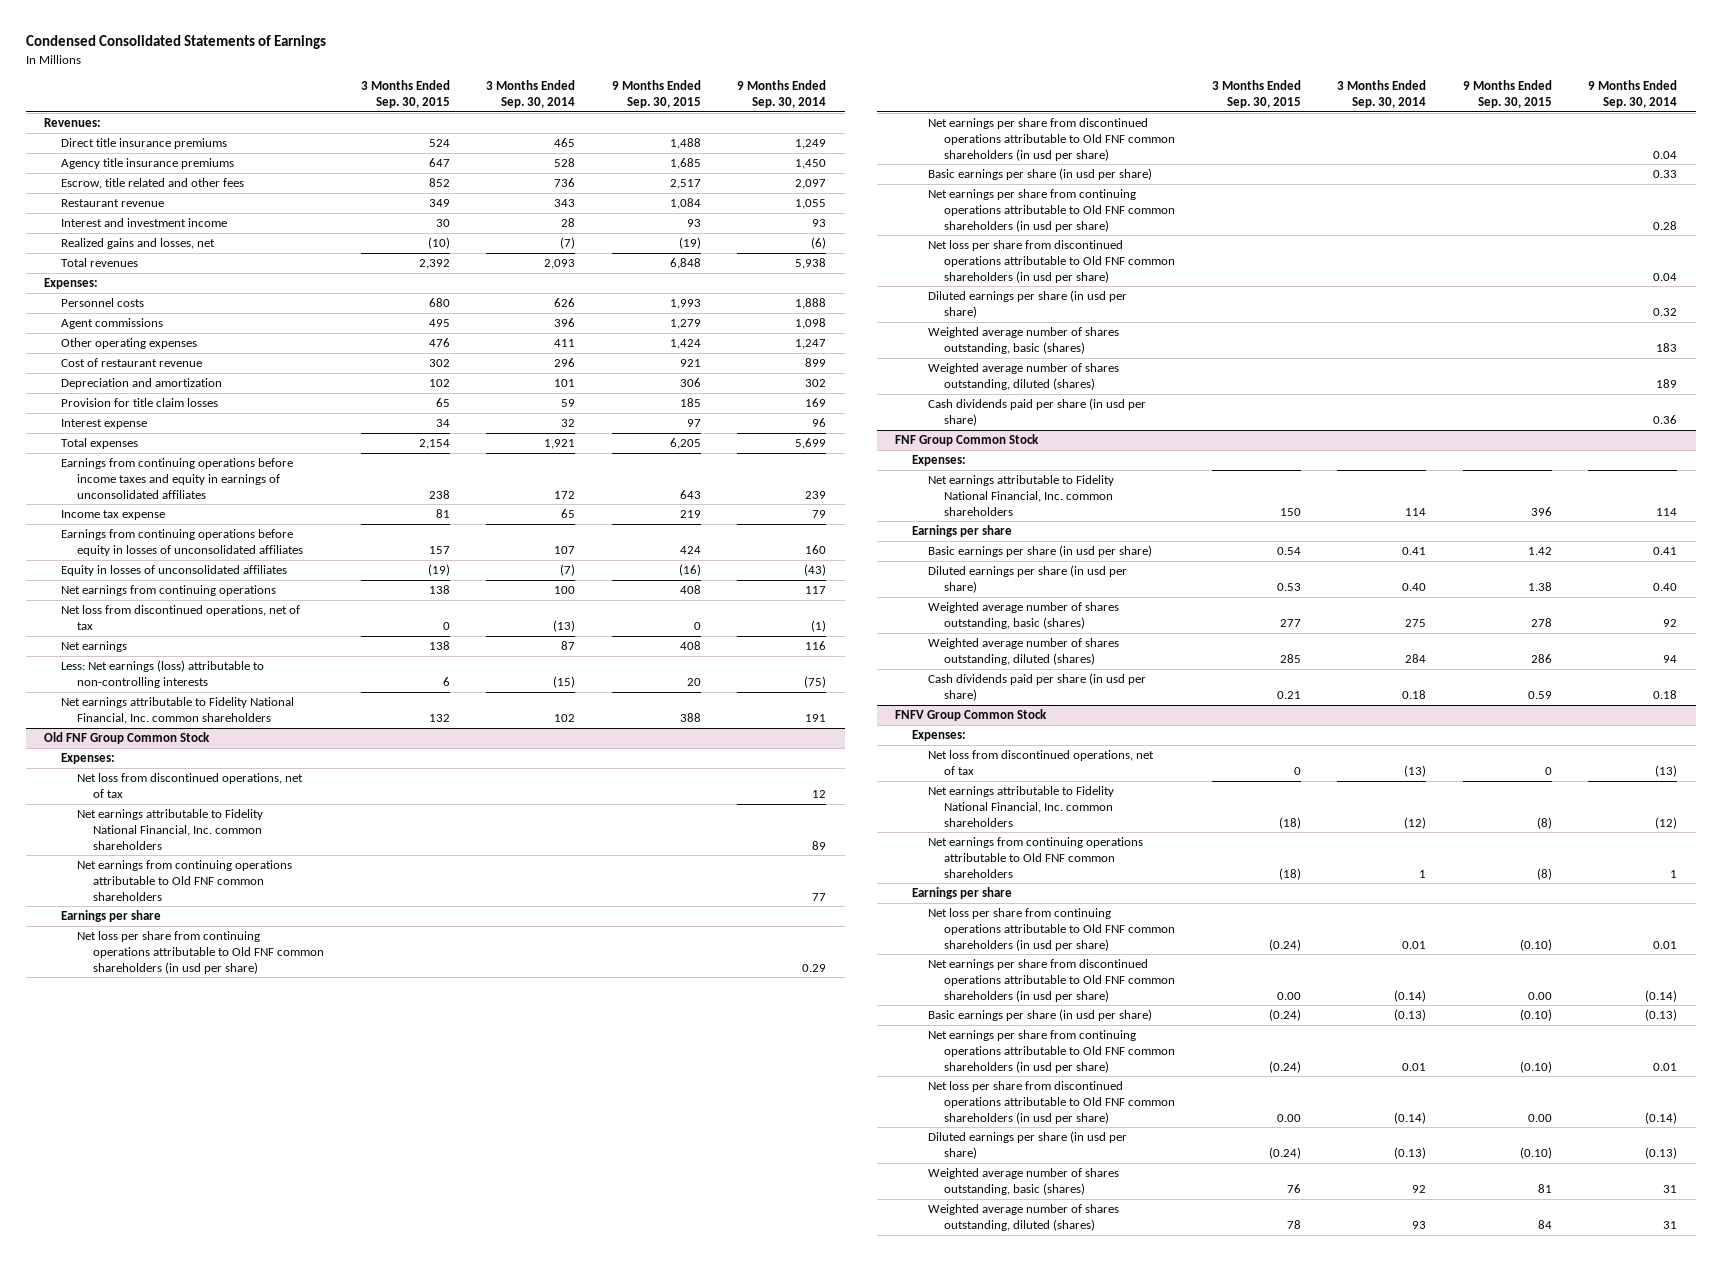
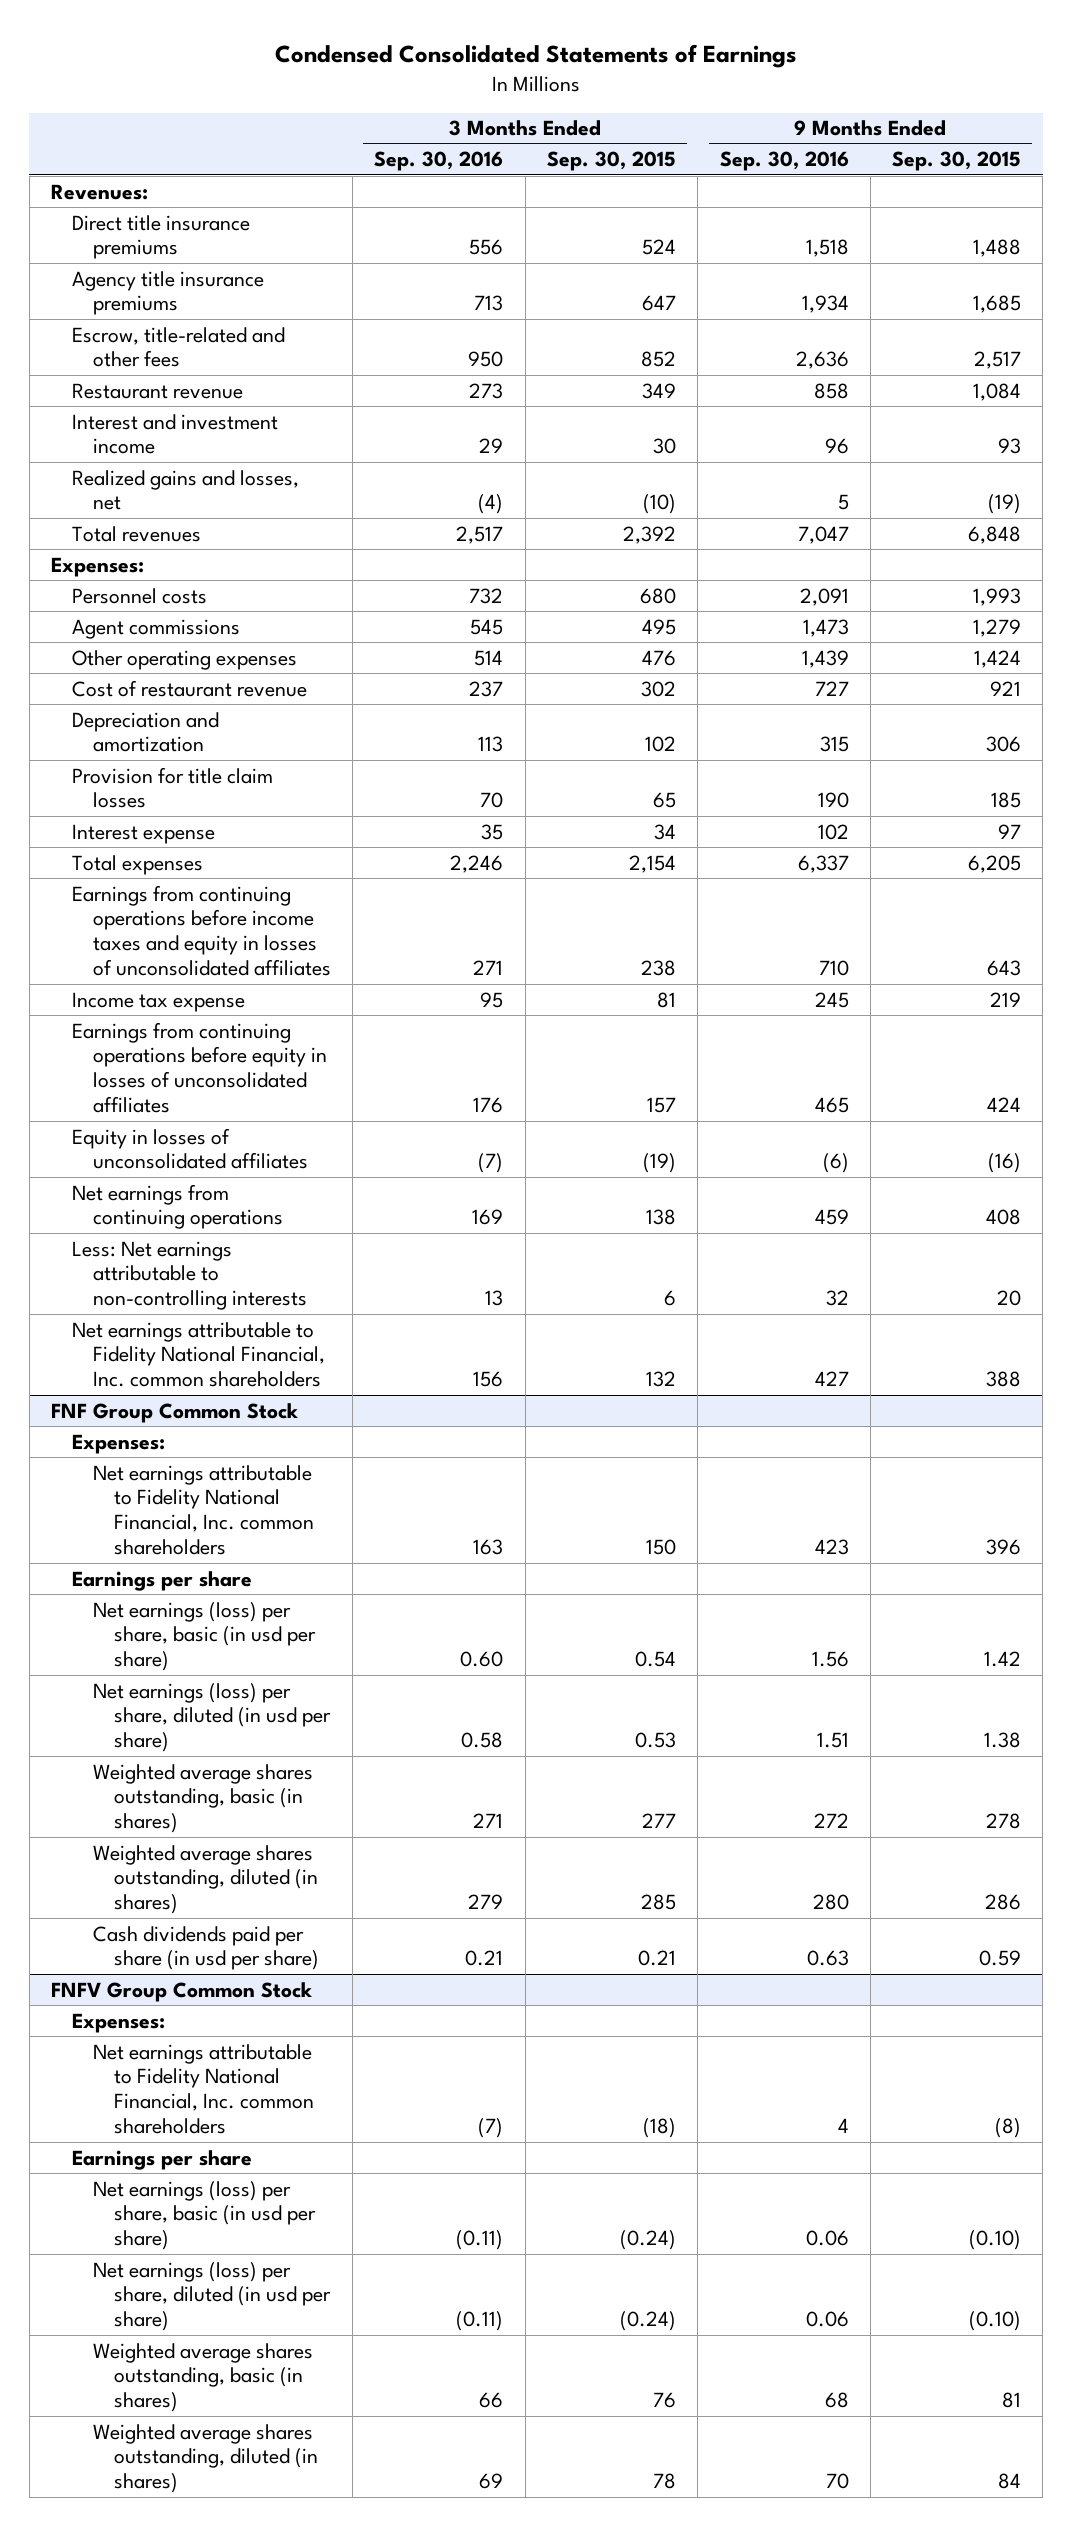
[486,80,576,109] 3 Months Ended Sep. 30, 2014 -> none
[737,80,827,109] 9 Months Ended Sep. 30, 2014 -> none
none -> [374,151,504,172] Sep. 30, 2016
none -> [719,151,849,172] Sep. 30, 2016
[60,178,244,190] Escrow, title related and other fees -> [71,326,285,368] Escrow, title-related and other fees
[60,458,293,499] Earnings from continuing operations before income taxes and equity in earnings of unconsolidated affiliates -> [71,884,331,977] Earnings from continuing operations before income taxes and equity in losses of unconsolidated affiliates
[60,605,300,630] Net loss from discontinued operations, net of tax -> none
[60,641,127,653] Net earnings -> none
[60,660,264,688] Less: Net earnings (loss) attributable to non-controlling interests -> [71,1240,307,1311] Less: Net earnings attributable to non-controlling interests
[44,732,211,745] Old FNF Group Common Stock -> none
[60,753,115,765] Expenses: -> none
[76,773,303,798] Net loss from discontinued operations, net of tax -> none
[76,809,263,850] Net earnings attributable to Fidelity National Financial, Inc. common shareholders -> none
[76,860,292,901] Net earnings from continuing operations attributable to Old FNF common shareholders -> none
[60,910,161,923] Earnings per share -> none
[76,931,325,974] Net loss per share from continuing operations attributable to Old FNF common shareholders (in usd per share) -> none
[927,118,1175,161] Net earnings per share from discontinued operations attributable to Old FNF common shareholders (in usd per share) -> none
[927,168,1152,181] Basic earnings per share (in usd per share) -> none
[927,189,1175,232] Net earnings per share from continuing operations attributable to Old FNF common shareholders (in usd per share) -> none
[927,240,1175,283] Net loss per share from discontinued operations attributable to Old FNF common shareholders (in usd per share) -> none
[927,290,1127,318] Diluted earnings per share (in usd per share) -> none
[927,327,1119,354] Weighted average number of shares outstanding, basic (shares) -> none
[927,363,1119,390] Weighted average number of shares outstanding, diluted (shares) -> none
[927,398,1146,426] Cash dividends paid per share (in usd per share) -> none
[927,545,1152,558] Basic earnings per share (in usd per share) -> [92,1601,316,1672] Net earnings (loss) per share, basic (in usd per share)
[927,565,1127,593] Diluted earnings per share (in usd per share) -> [92,1682,331,1753] Net earnings (loss) per share, diluted (in usd per share)
[927,602,1119,629] Weighted average number of shares outstanding, basic (shares) -> [92,1763,313,1834] Weighted average shares outstanding, basic (in shares)
[927,638,1119,665] Weighted average number of shares outstanding, diluted (shares) -> [92,1844,318,1915] Weighted average shares outstanding, diluted (in shares)
[927,750,1154,775] Net loss from discontinued operations, net of tax -> none
[927,837,1143,878] Net earnings from continuing operations attributable to Old FNF common shareholders -> none
[927,908,1175,951] Net loss per share from continuing operations attributable to Old FNF common shareholders (in usd per share) -> none
[927,959,1175,1002] Net earnings per share from discontinued operations attributable to Old FNF common shareholders (in usd per share) -> none
[927,1030,1175,1073] Net earnings per share from continuing operations attributable to Old FNF common shareholders (in usd per share) -> none
[927,1081,1175,1124] Net loss per share from discontinued operations attributable to Old FNF common shareholders (in usd per share) -> none
[927,1009,1152,1022] Basic earnings per share (in usd per share) -> [92,2180,316,2251] Net earnings (loss) per share, basic (in usd per share)
[927,1131,1127,1159] Diluted earnings per share (in usd per share) -> [92,2261,331,2332] Net earnings (loss) per share, diluted (in usd per share)
[927,1168,1119,1195] Weighted average number of shares outstanding, basic (shares) -> [92,2342,313,2413] Weighted average shares outstanding, basic (in shares)
[927,1204,1119,1231] Weighted average number of shares outstanding, diluted (shares) -> [92,2423,318,2494] Weighted average shares outstanding, diluted (in shares)

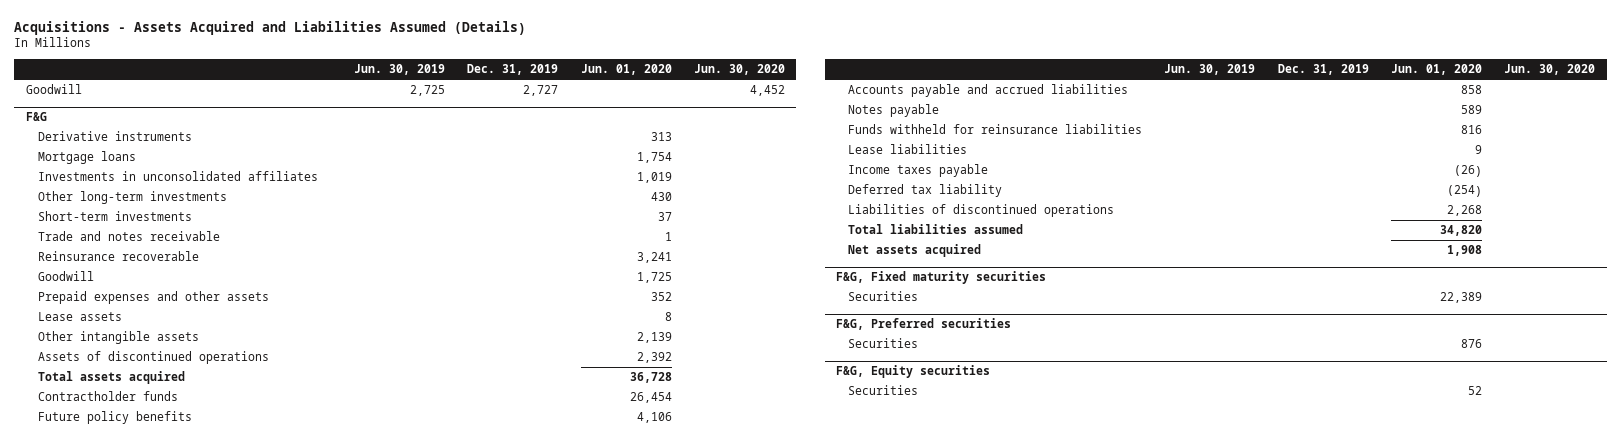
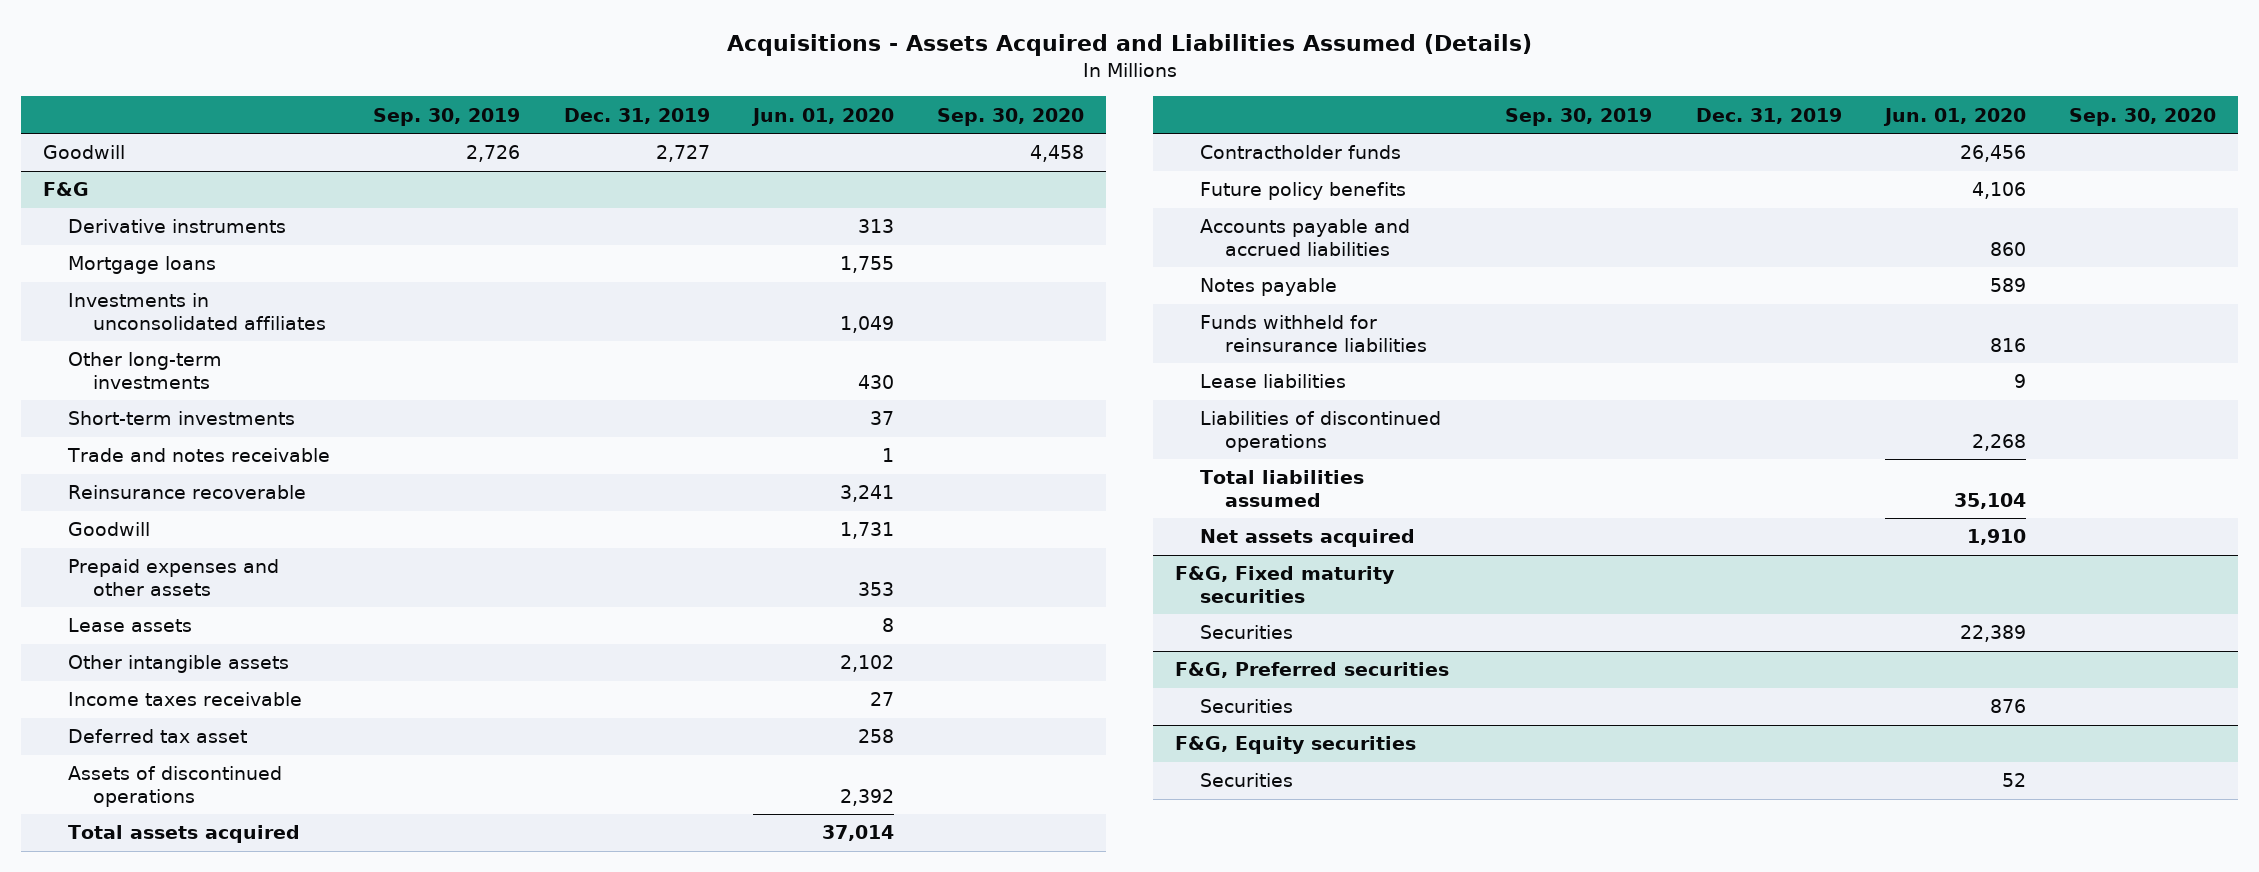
[353,64,445,76] Jun. 30, 2019 -> none
[694,64,786,76] Jun. 30, 2020 -> none
none -> [373,107,521,126] Sep. 30, 2019
none -> [936,107,1084,126] Sep. 30, 2020
[636,152,672,164] 1,754 -> [839,256,894,274] 1,755
[636,172,672,184] 1,019 -> [839,315,894,333] 1,049
[636,272,672,284] 1,725 -> [839,522,894,540] 1,731
[650,292,672,302] 352 -> [857,581,894,596] 353
[636,332,672,344] 2,139 -> [839,655,894,673] 2,102
none -> [68,692,303,707] Income taxes receivable
none -> [68,729,248,744] Deferred tax asset
[629,372,672,384] 36,728 -> [821,825,894,842] 37,014
[629,392,672,404] 26,454 -> [1959,145,2026,163] 26,456
[1460,85,1482,95] 858 -> [1989,241,2026,256] 860
[847,164,988,178] Income taxes payable -> none
[847,184,1002,198] Deferred tax liability -> none
[1439,225,1482,237] 34,820 -> [1953,492,2026,509] 35,104
[1446,245,1482,257] 1,908 -> [1966,529,2026,546] 1,910

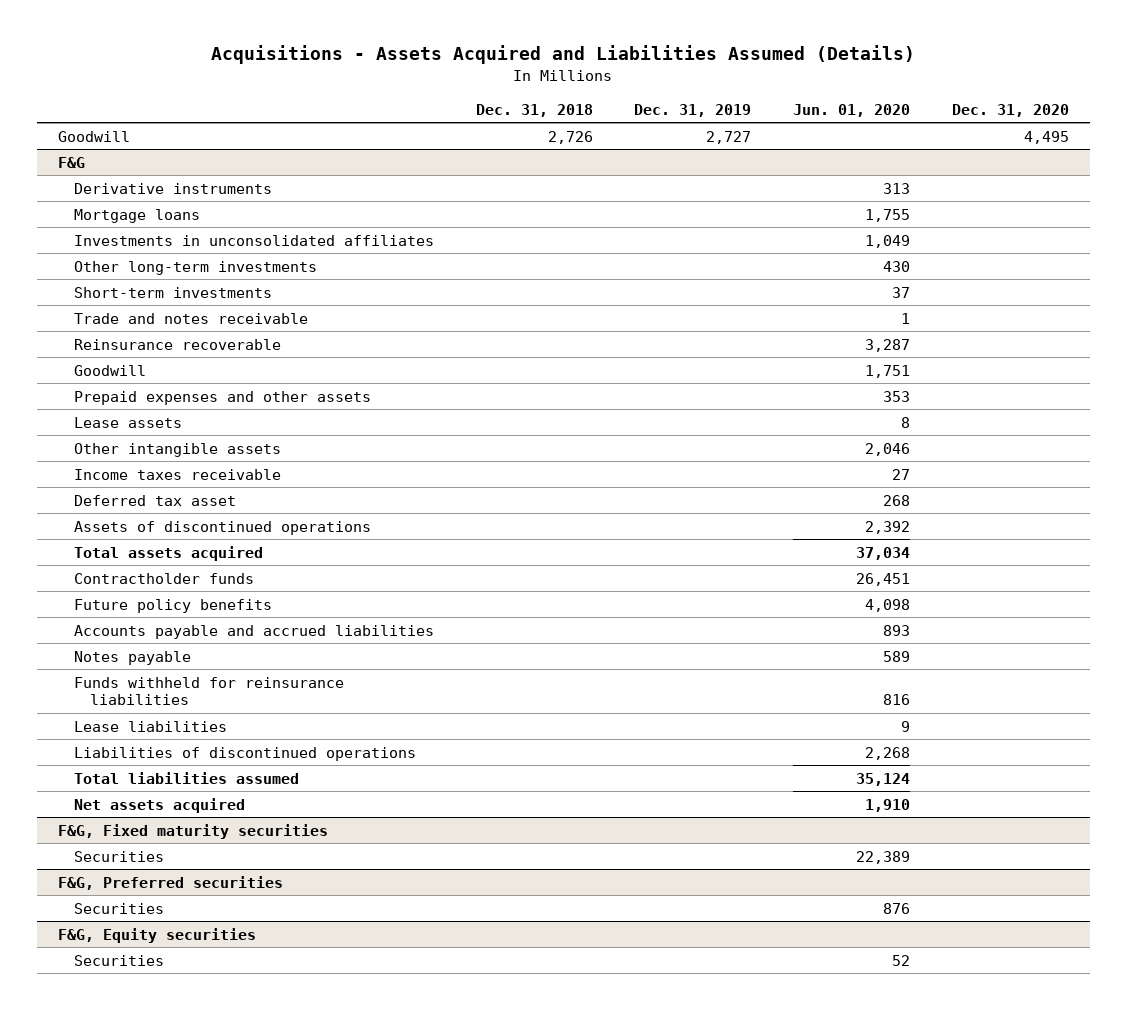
[373,107,521,126] Sep. 30, 2019 -> none
[936,107,1084,126] Sep. 30, 2020 -> none
none -> [475,103,593,117] Dec. 31, 2018
none -> [952,103,1070,117] Dec. 31, 2020
[839,485,894,503] 3,241 -> [865,338,911,352] 3,287
[839,522,894,540] 1,731 -> [865,364,911,378] 1,751
[839,655,894,673] 2,102 -> [865,442,911,456] 2,046
[857,729,894,744] 258 -> [883,494,911,506] 268
[821,825,894,842] 37,014 -> [856,546,911,560] 37,034
[1959,145,2026,163] 26,456 -> [856,572,911,586] 26,451
[1971,182,2026,200] 4,106 -> [865,598,911,612] 4,098
[1989,241,2026,256] 860 -> [883,624,911,636] 893
[1953,492,2026,509] 35,104 -> [856,772,911,786] 35,124

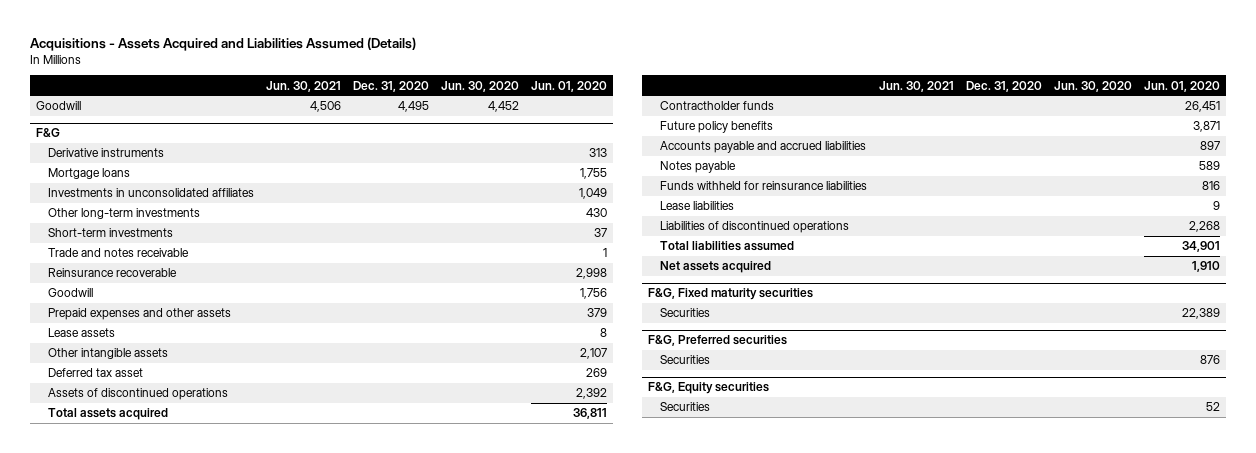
[475,103,593,117] Dec. 31, 2018 -> none
[634,103,752,117] Dec. 31, 2019 -> none
none -> [266,80,342,92] Jun. 30, 2021
none -> [441,80,520,92] Jun. 30, 2020
[865,338,911,352] 3,287 -> [576,268,608,280] 2,998
[865,364,911,378] 1,751 -> [580,288,608,300] 1,756
[883,390,911,402] 353 -> [587,308,608,318] 379
[73,468,281,480] Income taxes receivable -> none
[865,442,911,456] 2,046 -> [580,348,608,360] 2,107
[883,494,911,506] 268 -> [586,368,608,378] 269
[856,546,911,560] 37,034 -> [573,408,608,420] 36,811
[865,598,911,612] 4,098 -> [1193,121,1221,133] 3,871
[883,624,911,636] 893 -> [1200,141,1221,151] 897
[856,772,911,786] 35,124 -> [1182,241,1221,253] 34,901

